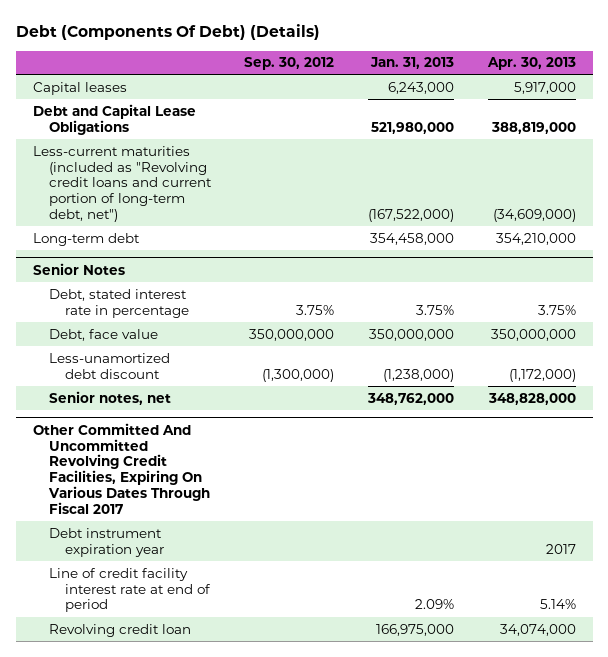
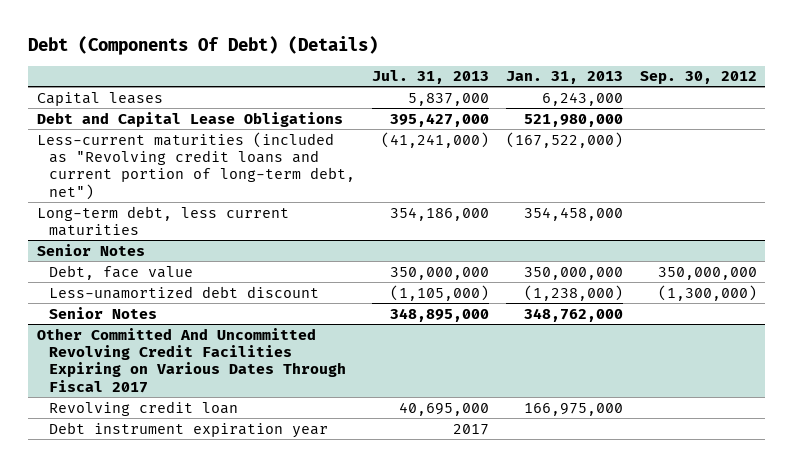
[486,57,576,71] Apr. 30, 2013 -> none
none -> [371,70,489,85] Jul. 31, 2013
[32,232,140,246] Long-term debt -> [36,205,289,237] Long-term debt, less current maturities
[48,288,189,318] Debt, stated interest rate in percentage -> none
[48,527,164,557] Debt instrument expiration year -> none
[48,567,211,613] Line of credit facility interest rate at end of period -> none
[48,390,171,405] Senior notes, net -> [48,306,157,319] Senior Notes
[32,422,210,515] Other Committed And Uncommitted Revolving Credit Facilities, Expiring On Various Dates Through Fiscal 2017 -> [36,327,346,393] Other Committed And Uncommitted Revolving Credit Facilities Expiring on Various Dates Through Fiscal 2017
none -> [48,421,328,438] Debt instrument expiration year

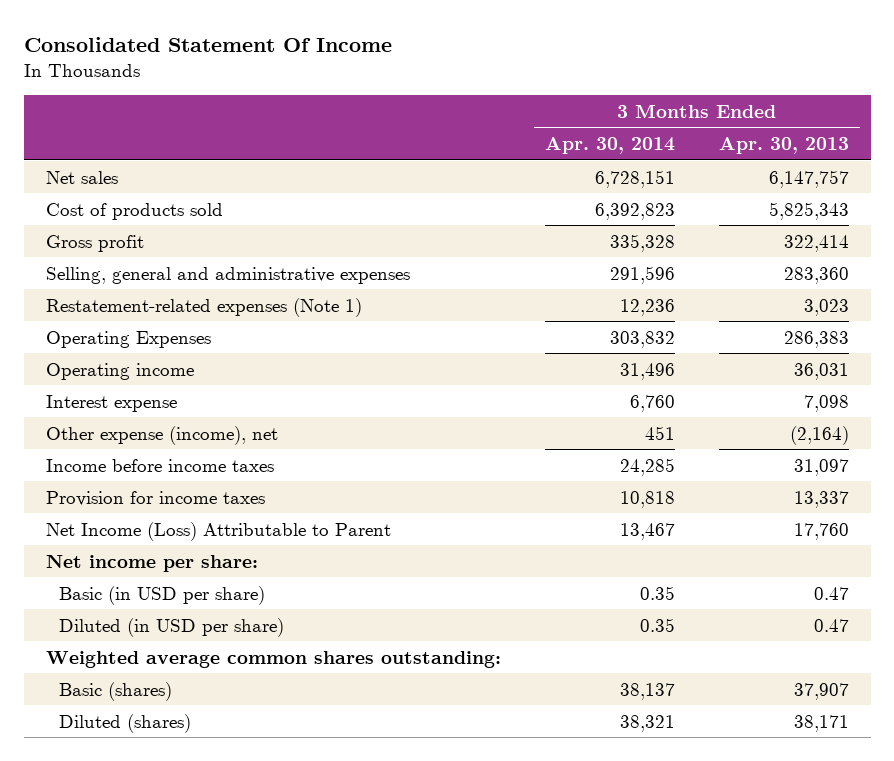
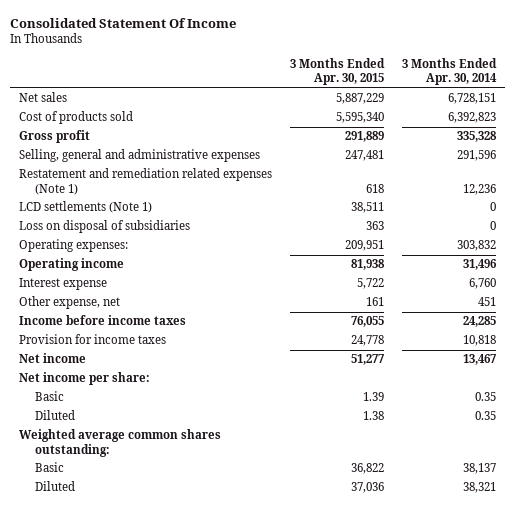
[718,137,849,155] Apr. 30, 2013 -> none
none -> [289,58,385,86] 3 Months Ended Apr. 30, 2015
[45,297,362,317] Restatement-related expenses (Note 1) -> [18,168,272,195] Restatement and remediation related expenses (Note 1)
none -> [18,201,152,214] LCD settlements (Note 1)
none -> [18,220,190,234] Loss on disposal of subsidiaries
[45,330,211,348] Operating Expenses -> [18,239,128,253] Operating expenses:
[45,425,278,445] Other expense (income), net -> [18,296,120,310] Other expense, net
[45,521,391,541] Net Income (Loss) Attributable to Parent -> [18,353,86,364] Net income
[58,585,265,605] Basic (in USD per share) -> [35,391,65,402] Basic
[58,617,284,637] Diluted (in USD per share) -> [35,410,76,421] Diluted
[58,681,172,701] Basic (shares) -> [35,462,65,473] Basic
[58,713,191,733] Diluted (shares) -> [35,481,76,492] Diluted

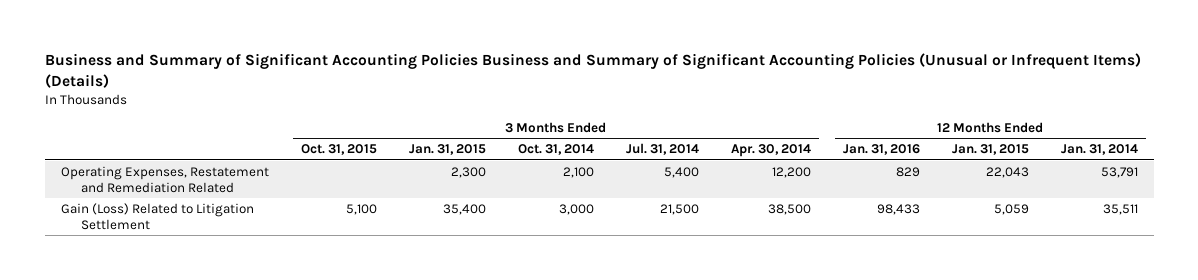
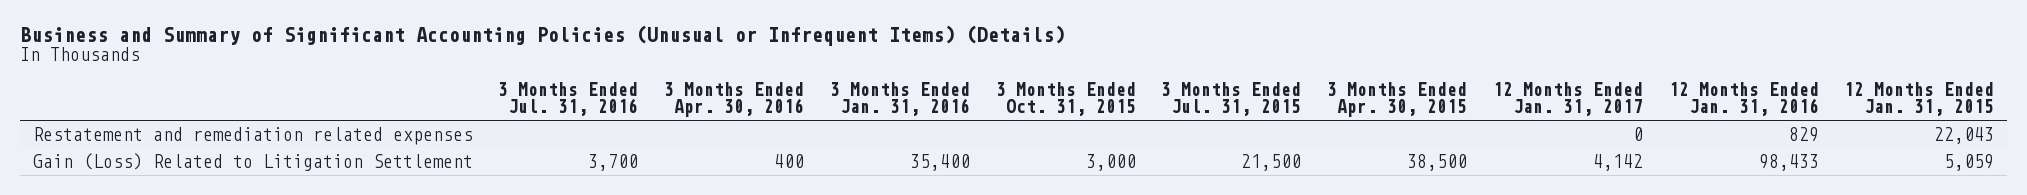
[44,53,1141,88] Business and Summary of Significant Accounting Policies Business and Summary of Significant Accounting Policies (Unusual or Infrequent Items) (Details) -> [19,24,1065,46] Business and Summary of Significant Accounting Policies (Unusual or Infrequent Items) (Details)
[408,144,486,156] Jan. 31, 2015 -> none
[517,144,594,156] Oct. 31, 2014 -> none
[625,143,699,156] Jul. 31, 2014 -> none
[730,144,811,158] Apr. 30, 2014 -> none
[1060,144,1138,156] Jan. 31, 2014 -> none
none -> [498,81,639,117] 3 Months Ended Jul. 31, 2016
none -> [664,81,805,118] 3 Months Ended Apr. 30, 2016
none -> [829,81,970,117] 3 Months Ended Jan. 31, 2016
none -> [1161,81,1302,117] 3 Months Ended Jul. 31, 2015
none -> [1327,81,1468,118] 3 Months Ended Apr. 30, 2015
none -> [1492,81,1643,117] 12 Months Ended Jan. 31, 2017
[60,165,269,193] Operating Expenses, Restatement and Remediation Related -> [32,127,473,146] Restatement and remediation related expenses
[345,203,377,215] 5,100 -> [1085,154,1136,172] 3,000

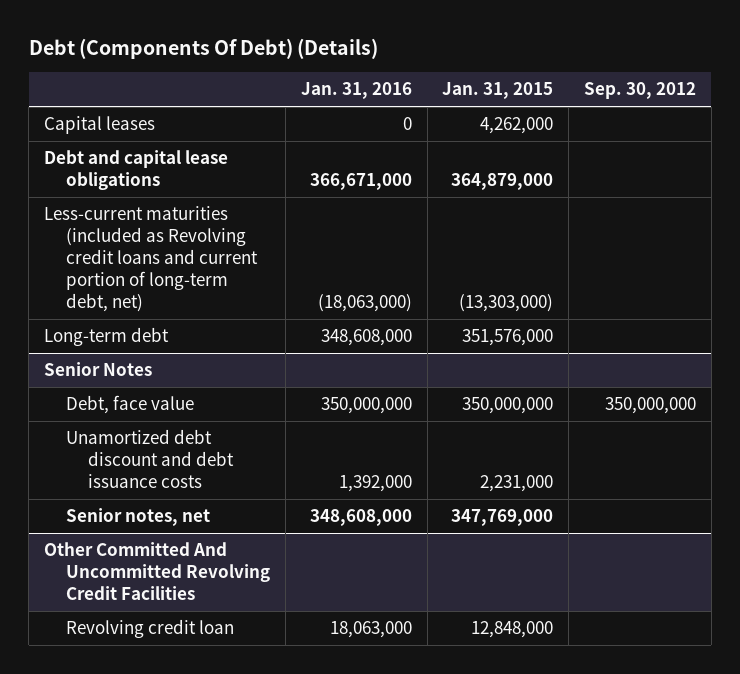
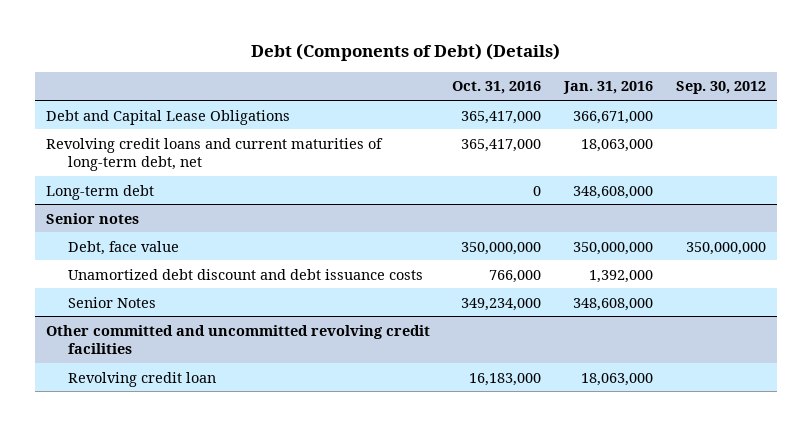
[28,38,378,60] Debt (Components Of Debt) (Details) -> [250,43,560,62] Debt (Components of Debt) (Details)
[442,82,554,100] Jan. 31, 2015 -> none
none -> [452,81,542,95] Oct. 31, 2016
[44,116,156,135] Capital leases -> none
[44,150,229,191] Debt and capital lease obligations -> [45,109,290,125] Debt and Capital Lease Obligations
[44,206,259,313] Less-current maturities (included as Revolving credit loans and current portion of long-term debt, net) -> [45,137,383,171] Revolving credit loans and current maturities of long-term debt, net
[317,294,412,313] (18,063,000) -> [581,138,654,152] 18,063,000
[44,362,153,377] Senior Notes -> [45,212,139,224] Senior notes
[66,508,211,527] Senior notes, net -> [67,296,156,308] Senior Notes
[44,542,271,601] Other Committed And Uncommitted Revolving Credit Facilities -> [45,324,430,354] Other committed and uncommitted revolving credit facilities

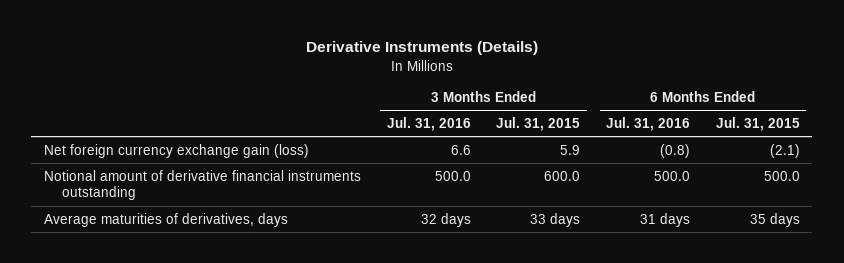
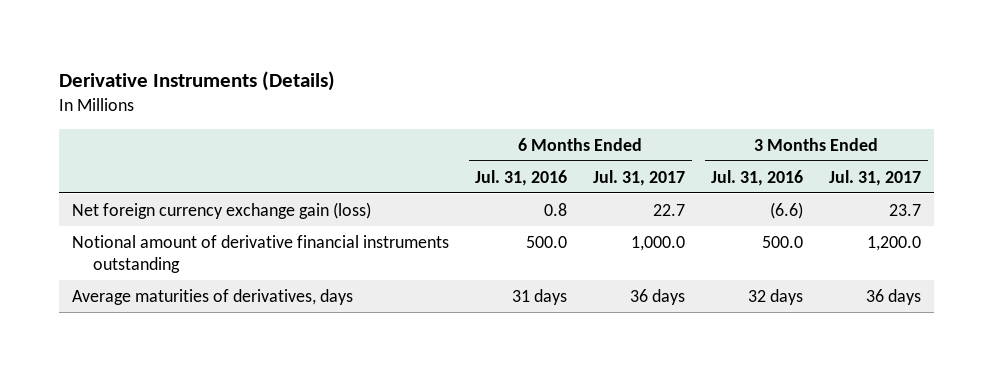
[496,116,581,131] Jul. 31, 2015 -> none
[715,116,800,131] Jul. 31, 2015 -> none
none -> [593,169,686,186] Jul. 31, 2017
none -> [829,169,922,186] Jul. 31, 2017
[450,144,471,155] 6.6 -> [770,201,804,219] (6.6)
[659,143,690,158] (0.8) -> [544,202,568,216] 0.8

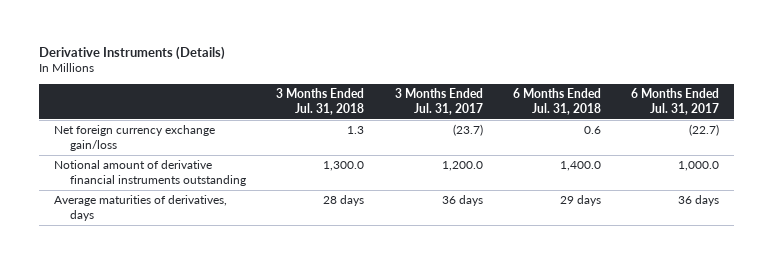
[475,169,568,186] Jul. 31, 2016 -> none
[711,169,804,186] Jul. 31, 2016 -> none
none -> [276,88,365,115] 3 Months Ended Jul. 31, 2018
none -> [512,88,601,115] 6 Months Ended Jul. 31, 2018
[72,201,372,219] Net foreign currency exchange gain (loss) -> [53,125,215,152] Net foreign currency exchange gain/loss
[653,203,686,216] 22.7 -> [689,124,720,137] (22.7)
[889,203,922,216] 23.7 -> [452,124,483,137] (23.7)

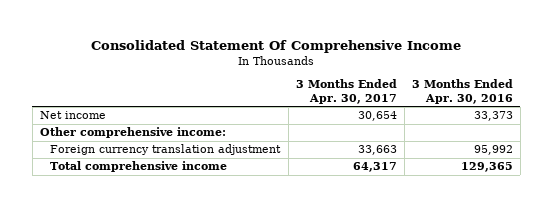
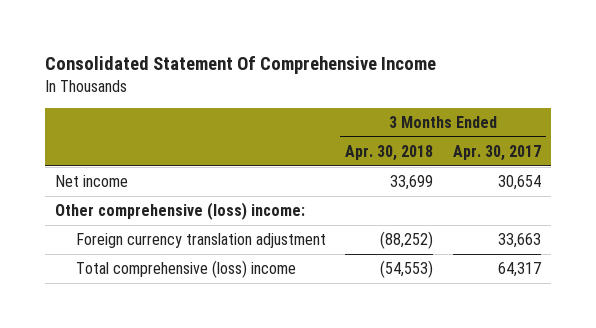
[411,79,513,105] 3 Months Ended Apr. 30, 2016 -> none
none -> [345,144,434,161] Apr. 30, 2018
[40,127,227,139] Other comprehensive income: -> [55,202,306,221] Other comprehensive (loss) income:
[50,161,228,173] Total comprehensive income -> [75,260,296,279] Total comprehensive (loss) income

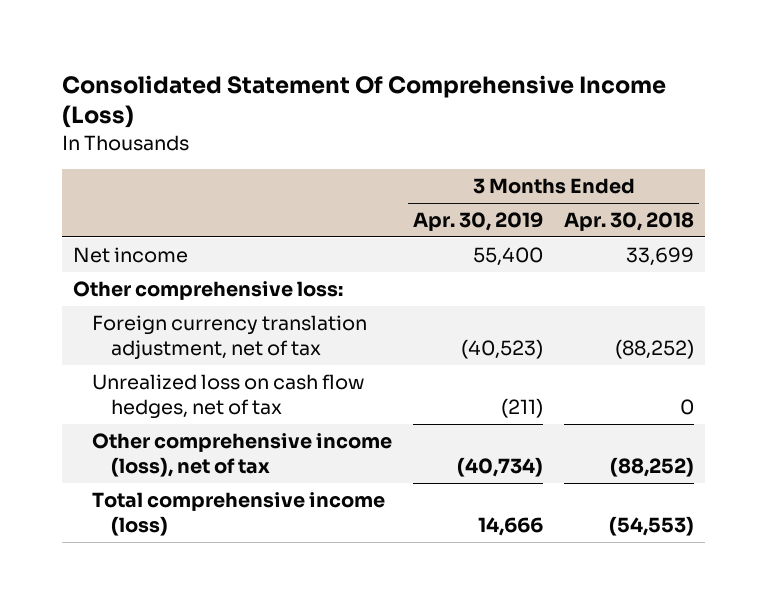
[45,56,437,75] Consolidated Statement Of Comprehensive Income -> [62,74,667,129] Consolidated Statement Of Comprehensive Income (Loss)
[453,144,542,161] Apr. 30, 2017 -> none
none -> [413,211,544,231] Apr. 30, 2019
[55,202,306,221] Other comprehensive (loss) income: -> [72,280,343,300] Other comprehensive loss:
[75,233,326,249] Foreign currency translation adjustment -> [92,314,368,360] Foreign currency translation adjustment, net of tax
none -> [92,373,366,420] Unrealized loss on cash flow hedges, net of tax
none -> [92,432,393,478] Other comprehensive income (loss), net of tax
[75,260,296,279] Total comprehensive (loss) income -> [92,491,386,537] Total comprehensive income (loss)

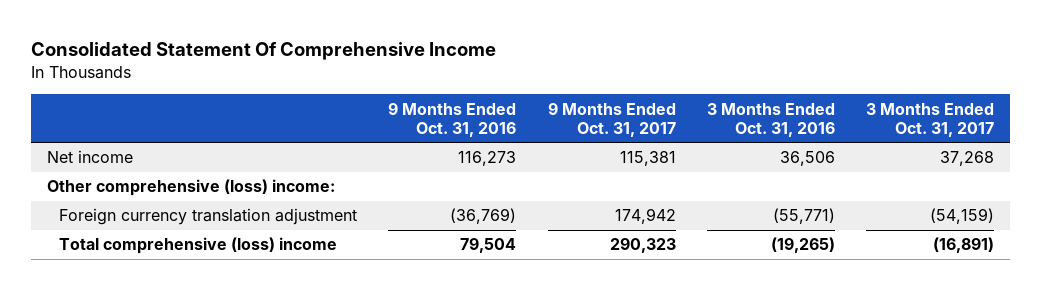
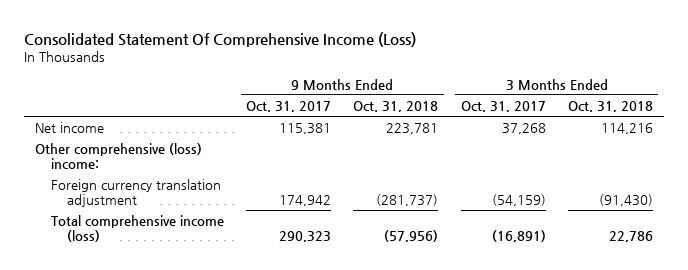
[31,42,497,61] Consolidated Statement Of Comprehensive Income -> [24,31,417,47] Consolidated Statement Of Comprehensive Income (Loss)
[388,101,517,137] 9 Months Ended Oct. 31, 2016 -> none
[706,102,835,137] 3 Months Ended Oct. 31, 2016 -> none
none -> [353,101,439,113] Oct. 31, 2018
none -> [567,101,653,113] Oct. 31, 2018
[59,237,338,255] Total comprehensive (loss) income -> [51,215,225,243] Total comprehensive income (loss)

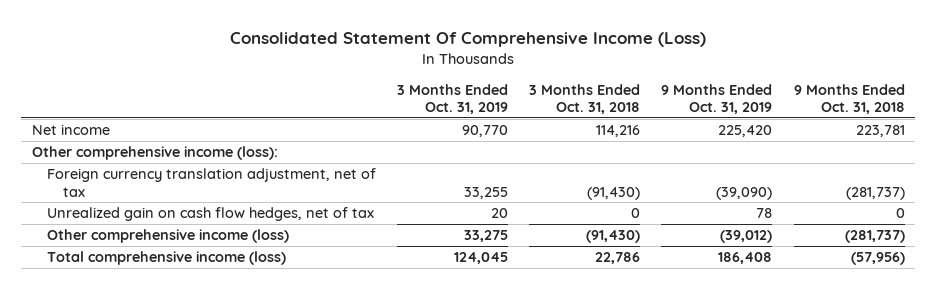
[246,101,332,113] Oct. 31, 2017 -> none
[460,101,546,113] Oct. 31, 2017 -> none
none -> [397,83,509,115] 3 Months Ended Oct. 31, 2019
none -> [661,83,773,115] 9 Months Ended Oct. 31, 2019
[35,143,203,170] Other comprehensive (loss) income: -> [31,145,278,160] Other comprehensive income (loss):
[51,179,222,208] Foreign currency translation adjustment -> [47,167,377,197] Foreign currency translation adjustment, net of tax
none -> [47,206,375,221] Unrealized gain on cash flow hedges, net of tax
none -> [47,228,290,243] Other comprehensive income (loss)

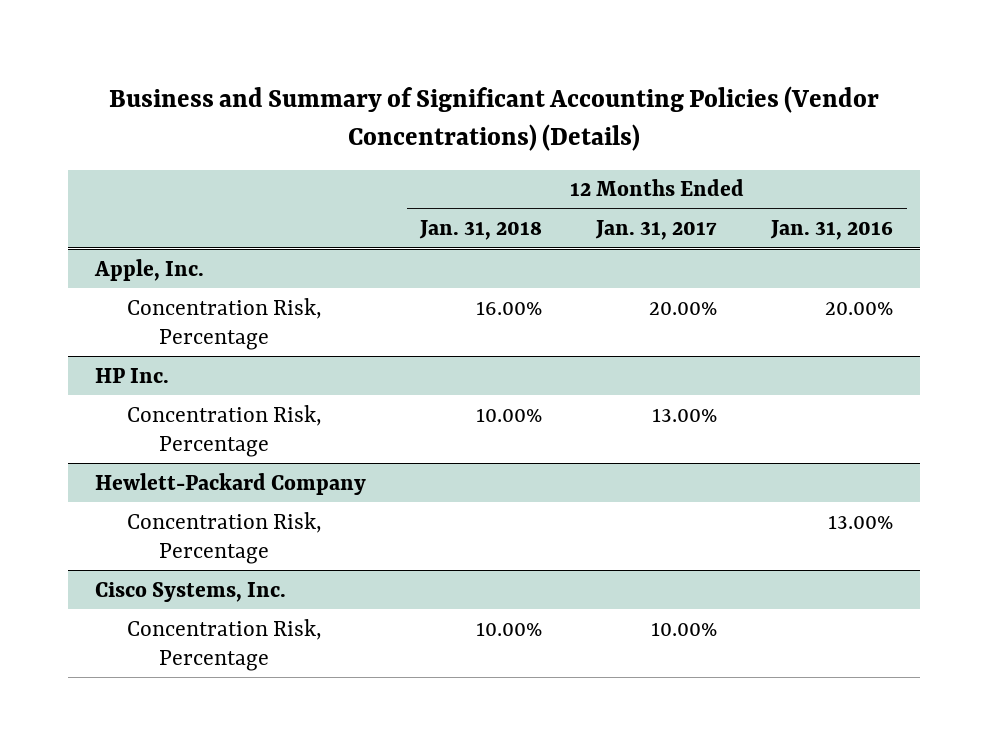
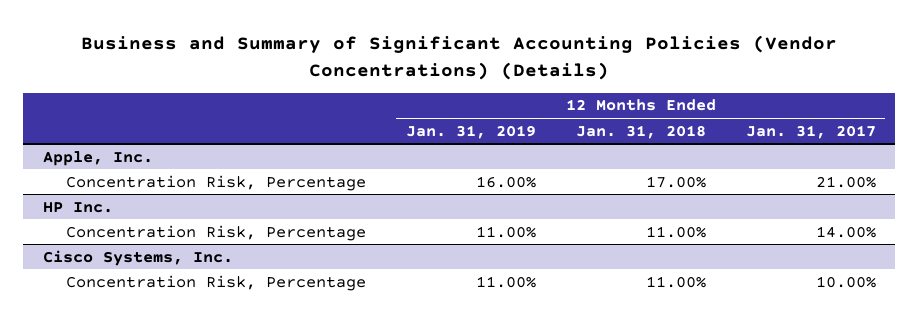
[770,220,894,241] Jan. 31, 2016 -> none
none -> [406,124,537,139] Jan. 31, 2019
[476,300,543,315] 16.00% -> [645,175,706,188] 17.00%
[649,301,718,315] 20.00% -> [815,175,876,188] 21.00%
[95,472,367,495] Hewlett-Packard Company -> none
[126,511,322,564] Concentration Risk, Percentage -> none
[476,407,543,422] 10.00% -> [645,225,706,238] 11.00%
[652,407,718,422] 13.00% -> [815,225,876,238] 14.00%
[476,621,543,636] 10.00% -> [645,275,706,288] 11.00%

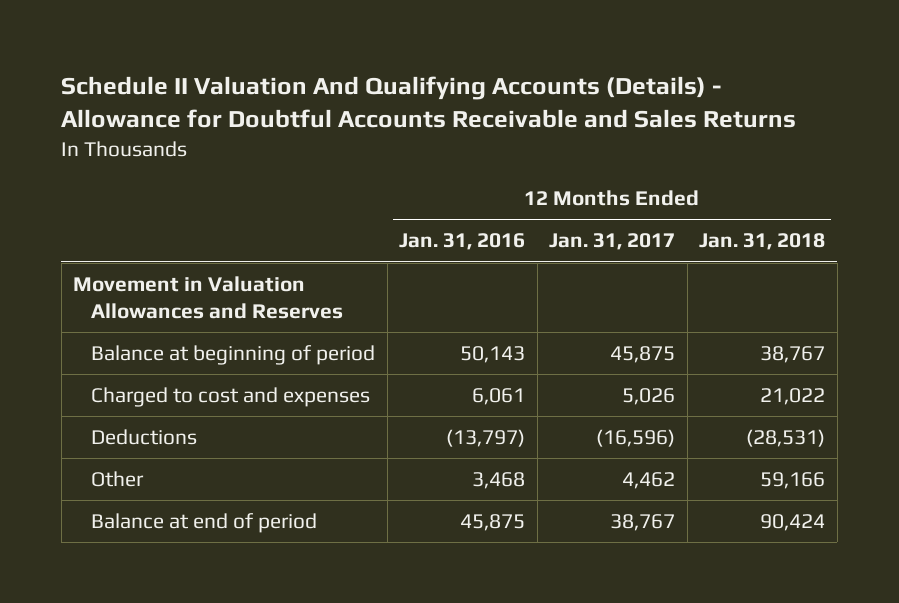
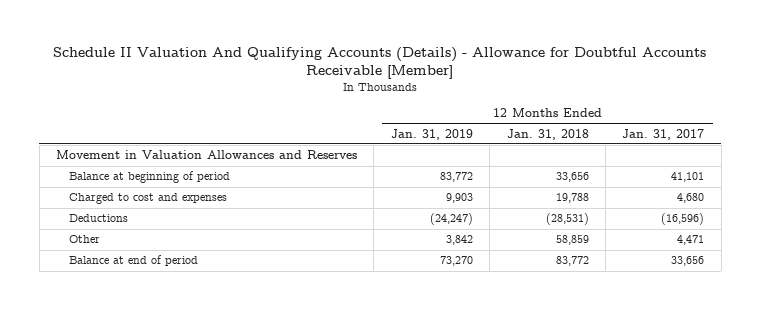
[61,76,797,129] Schedule II Valuation And Qualifying Accounts (Details) - Allowance for Doubtful Accounts Receivable and Sales Returns -> [53,47,707,80] Schedule II Valuation And Qualifying Accounts (Details) - Allowance for Doubtful Accounts Receivable [Member]
[399,233,526,251] Jan. 31, 2016 -> none
none -> [390,128,473,140] Jan. 31, 2019
[610,346,676,364] 45,875 -> [671,172,705,183] 41,101
[760,346,826,364] 38,767 -> [555,172,589,183] 33,656
[622,388,676,406] 5,026 -> [677,193,705,204] 4,680
[760,388,826,406] 21,022 -> [555,193,589,204] 19,788
[622,472,676,490] 4,462 -> [677,235,705,246] 4,471
[760,472,826,490] 59,166 -> [555,235,589,246] 58,859
[610,514,676,532] 38,767 -> [671,256,705,267] 33,656
[760,514,826,532] 90,424 -> [555,256,589,267] 83,772

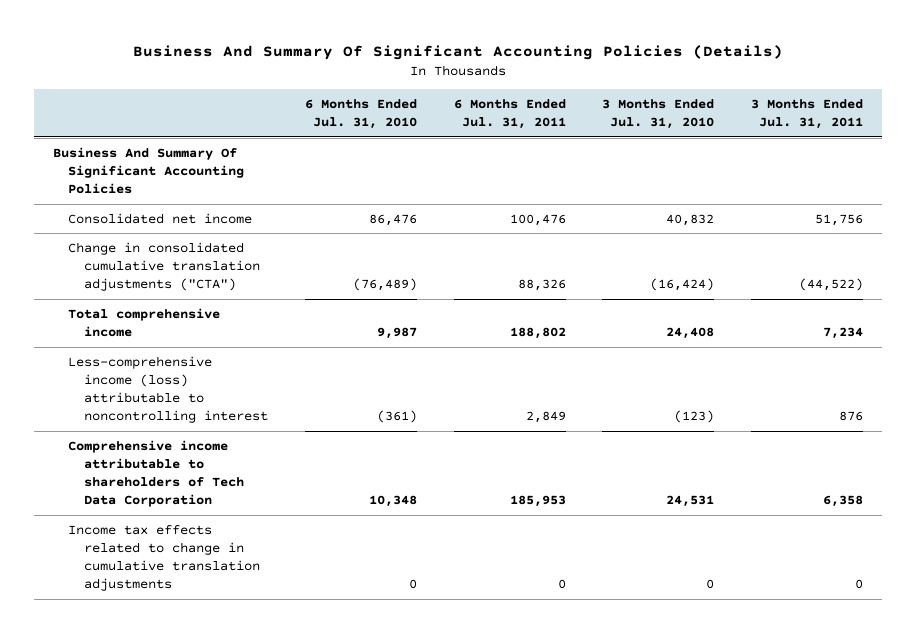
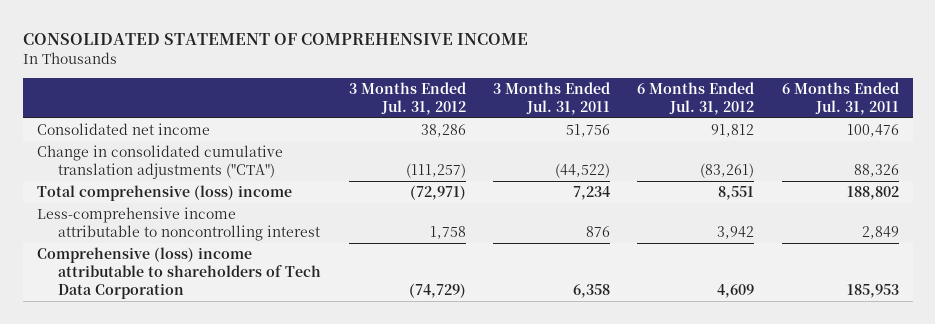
[132,45,783,61] Business And Summary Of Significant Accounting Policies (Details) -> [22,32,528,45] CONSOLIDATED STATEMENT OF COMPREHENSIVE INCOME
[304,99,417,130] 6 Months Ended Jul. 31, 2010 -> none
[602,99,715,130] 3 Months Ended Jul. 31, 2010 -> none
none -> [348,82,466,115] 3 Months Ended Jul. 31, 2012
none -> [637,82,755,115] 6 Months Ended Jul. 31, 2012
[52,146,245,195] Business And Summary Of Significant Accounting Policies -> none
[68,524,260,592] Income tax effects related to change in cumulative translation adjustments -> none
[68,307,221,338] Total comprehensive income -> [36,185,292,202] Total comprehensive (loss) income
[68,355,268,424] Less-comprehensive income (loss) attributable to noncontrolling interest -> [36,207,321,241] Less-comprehensive income attributable to noncontrolling interest
[68,439,244,508] Comprehensive income attributable to shareholders of Tech Data Corporation -> [36,247,322,299] Comprehensive (loss) income attributable to shareholders of Tech Data Corporation

